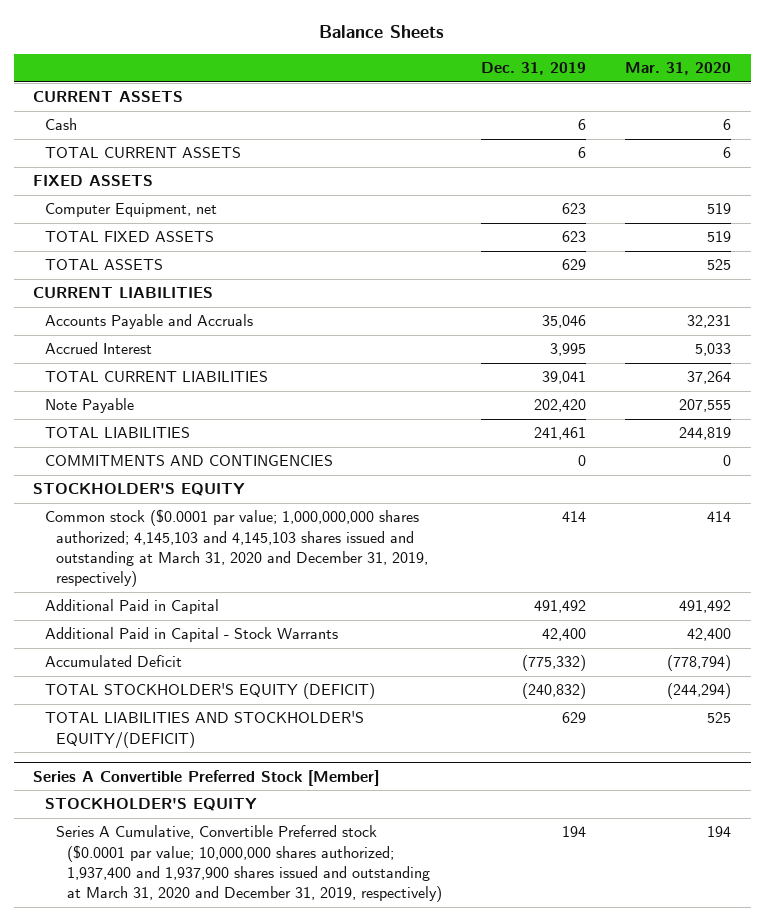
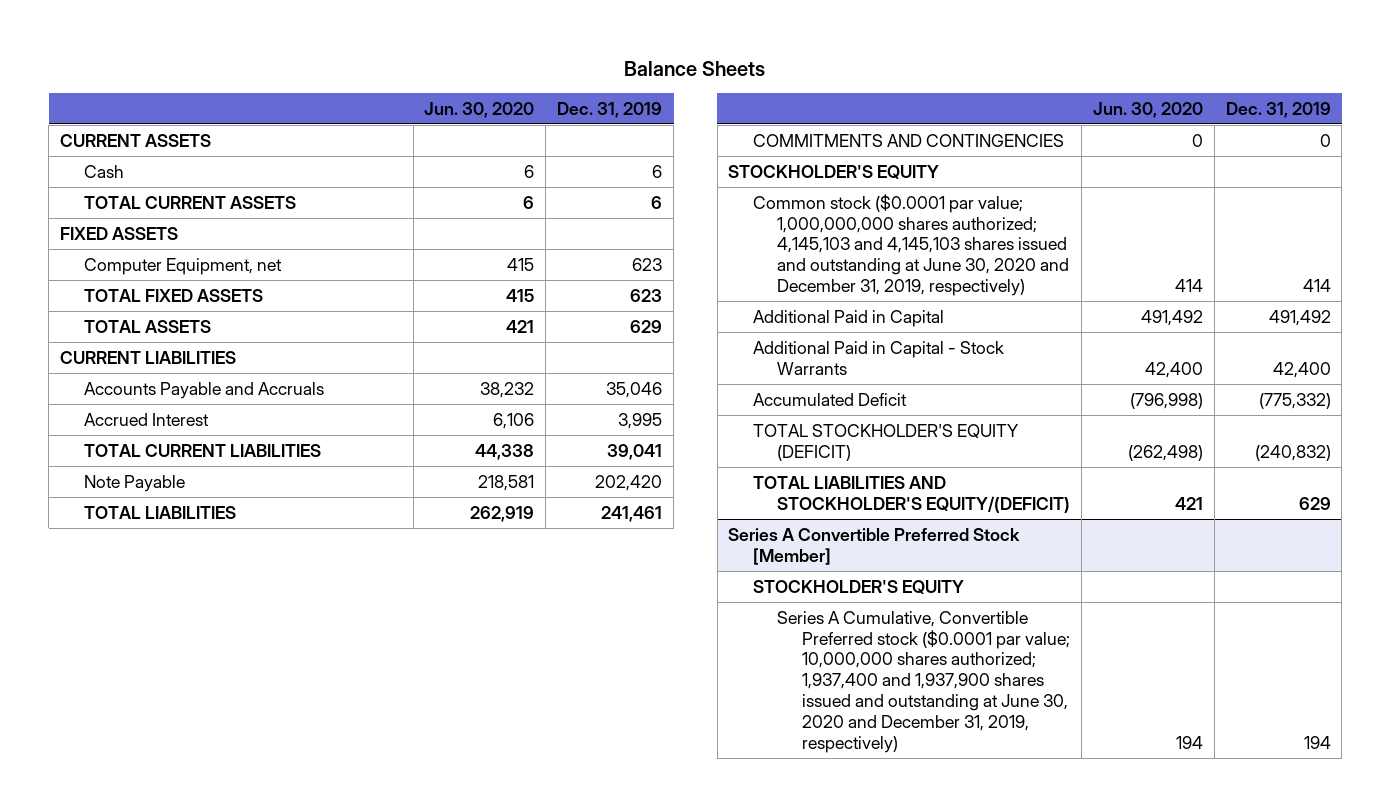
[625,62,732,76] Mar. 31, 2020 -> none
none -> [424,101,535,118] Jun. 30, 2020
[44,509,428,588] Common stock ($0.0001 par value; 1,000,000,000 shares authorized; 4,145,103 and 4,145,103 shares issued and outstanding at March 31, 2020 and December 31, 2019, respectively) -> [752,193,1070,297] Common stock ($0.0001 par value; 1,000,000,000 shares authorized; 4,145,103 and 4,145,103 shares issued and outstanding at June 30, 2020 and December 31, 2019, respectively)
[55,825,443,903] Series A Cumulative, Convertible Preferred stock ($0.0001 par value; 10,000,000 shares authorized; 1,937,400 and 1,937,900 shares issued and outstanding at March 31, 2020 and December 31, 2019, respectively) -> [777,610,1070,753] Series A Cumulative, Convertible Preferred stock ($0.0001 par value; 10,000,000 shares authorized; 1,937,400 and 1,937,900 shares issued and outstanding at June 30, 2020 and December 31, 2019, respectively)

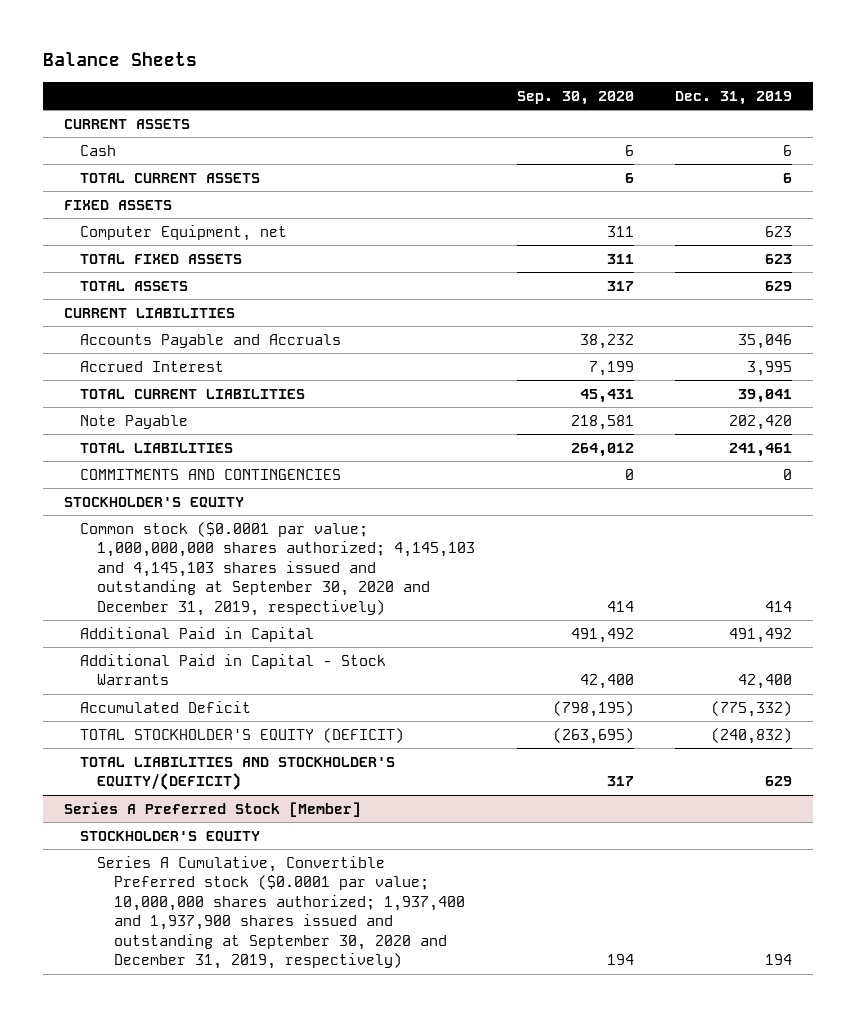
[424,101,535,118] Jun. 30, 2020 -> none
none -> [516,90,634,105] Sep. 30, 2020
[752,193,1070,297] Common stock ($0.0001 par value; 1,000,000,000 shares authorized; 4,145,103 and 4,145,103 shares issued and outstanding at June 30, 2020 and December 31, 2019, respectively) -> [80,522,476,616] Common stock ($0.0001 par value; 1,000,000,000 shares authorized; 4,145,103 and 4,145,103 shares issued and outstanding at September 30, 2020 and December 31, 2019, respectively)
[728,527,1021,565] Series A Convertible Preferred Stock [Member] -> [63,802,361,818] Series A Preferred Stock [Member]
[777,610,1070,753] Series A Cumulative, Convertible Preferred stock ($0.0001 par value; 10,000,000 shares authorized; 1,937,400 and 1,937,900 shares issued and outstanding at June 30, 2020 and December 31, 2019, respectively) -> [97,856,466,970] Series A Cumulative, Convertible Preferred stock ($0.0001 par value; 10,000,000 shares authorized; 1,937,400 and 1,937,900 shares issued and outstanding at September 30, 2020 and December 31, 2019, respectively)

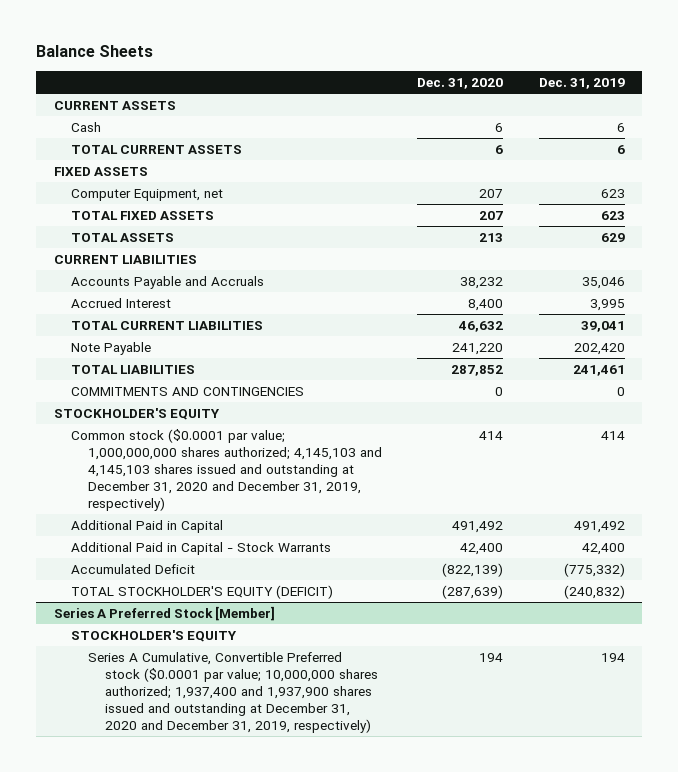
[516,90,634,105] Sep. 30, 2020 -> none
none -> [417,78,504,90] Dec. 31, 2020
[80,522,476,616] Common stock ($0.0001 par value; 1,000,000,000 shares authorized; 4,145,103 and 4,145,103 shares issued and outstanding at September 30, 2020 and December 31, 2019, respectively) -> [70,429,382,511] Common stock ($0.0001 par value; 1,000,000,000 shares authorized; 4,145,103 and 4,145,103 shares issued and outstanding at December 31, 2020 and December 31, 2019, respectively)
[80,757,396,791] TOTAL LIABILITIES AND STOCKHOLDER'S EQUITY/(DEFICIT) -> none
[97,856,466,970] Series A Cumulative, Convertible Preferred stock ($0.0001 par value; 10,000,000 shares authorized; 1,937,400 and 1,937,900 shares issued and outstanding at September 30, 2020 and December 31, 2019, respectively) -> [87,652,379,733] Series A Cumulative, Convertible Preferred stock ($0.0001 par value; 10,000,000 shares authorized; 1,937,400 and 1,937,900 shares issued and outstanding at December 31, 2020 and December 31, 2019, respectively)

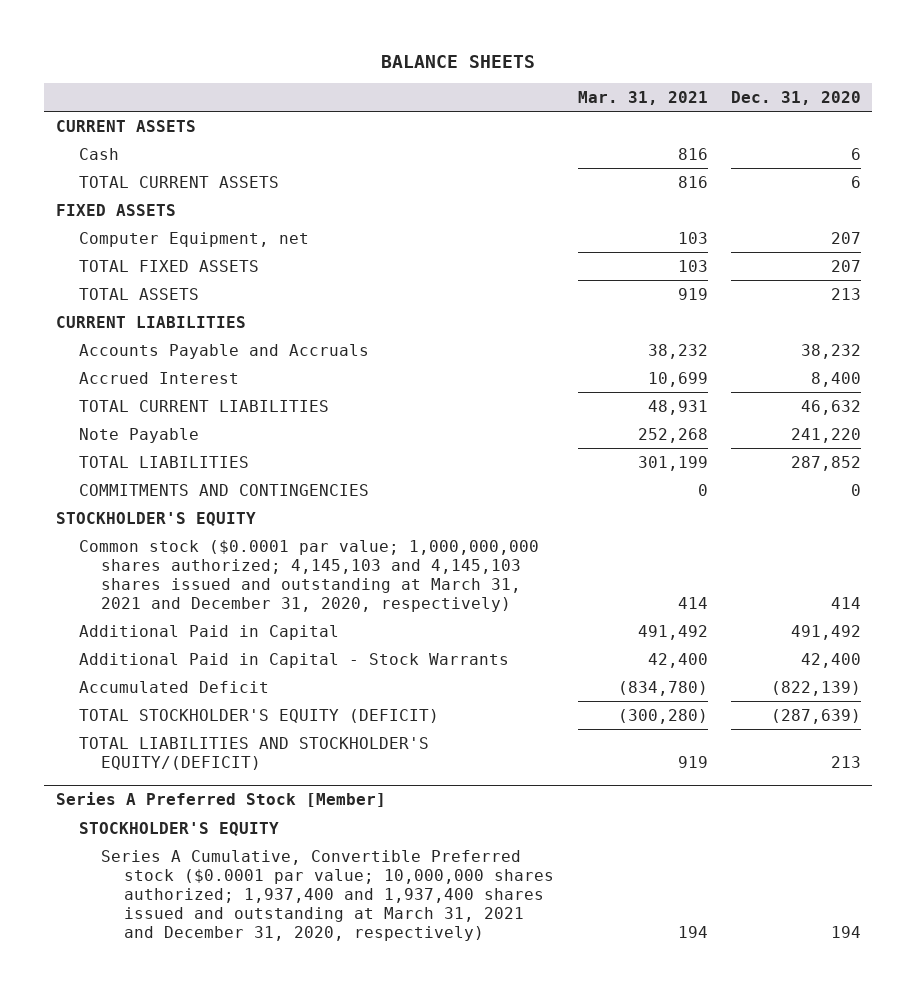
[36,45,154,58] Balance Sheets -> [381,54,536,68] BALANCE SHEETS
[538,78,625,90] Dec. 31, 2019 -> none
none -> [577,90,708,105] Mar. 31, 2021
[70,429,382,511] Common stock ($0.0001 par value; 1,000,000,000 shares authorized; 4,145,103 and 4,145,103 shares issued and outstanding at December 31, 2020 and December 31, 2019, respectively) -> [78,539,539,612] Common stock ($0.0001 par value; 1,000,000,000 shares authorized; 4,145,103 and 4,145,103 shares issued and outstanding at March 31, 2021 and December 31, 2020, respectively)
none -> [78,736,429,770] TOTAL LIABILITIES AND STOCKHOLDER'S EQUITY/(DEFICIT)
[87,652,379,733] Series A Cumulative, Convertible Preferred stock ($0.0001 par value; 10,000,000 shares authorized; 1,937,400 and 1,937,900 shares issued and outstanding at December 31, 2020 and December 31, 2019, respectively) -> [101,849,555,941] Series A Cumulative, Convertible Preferred stock ($0.0001 par value; 10,000,000 shares authorized; 1,937,400 and 1,937,400 shares issued and outstanding at March 31, 2021 and December 31, 2020, respectively)

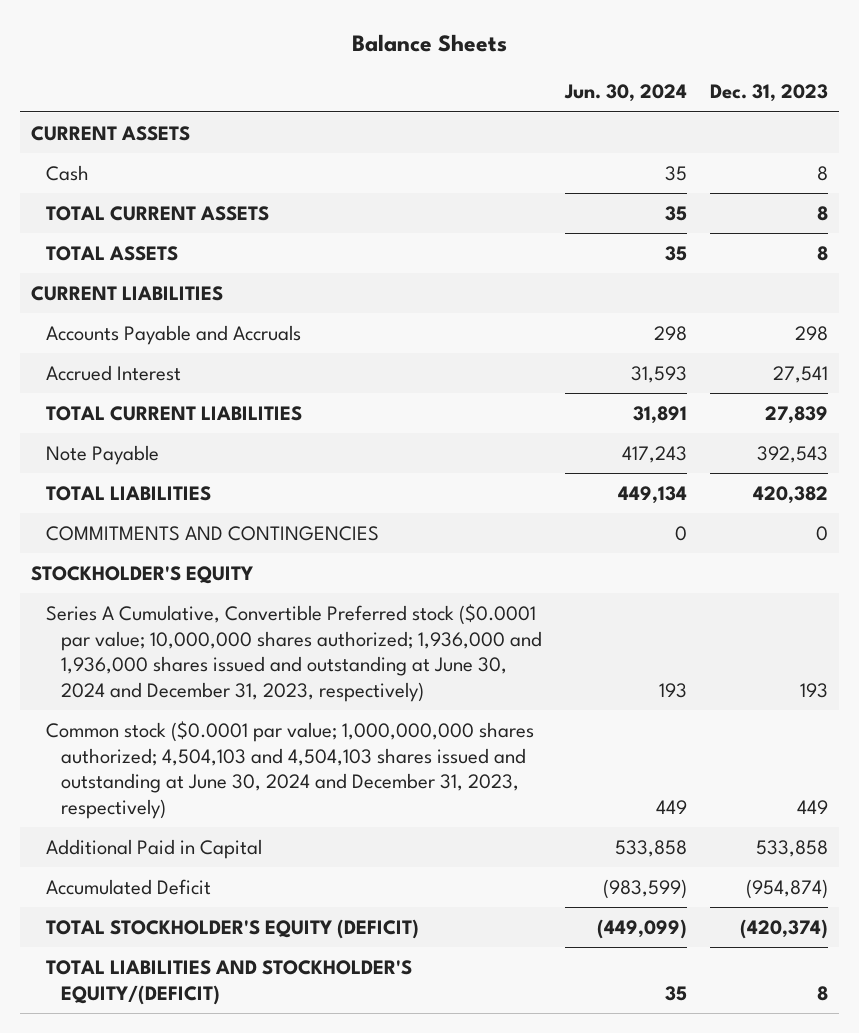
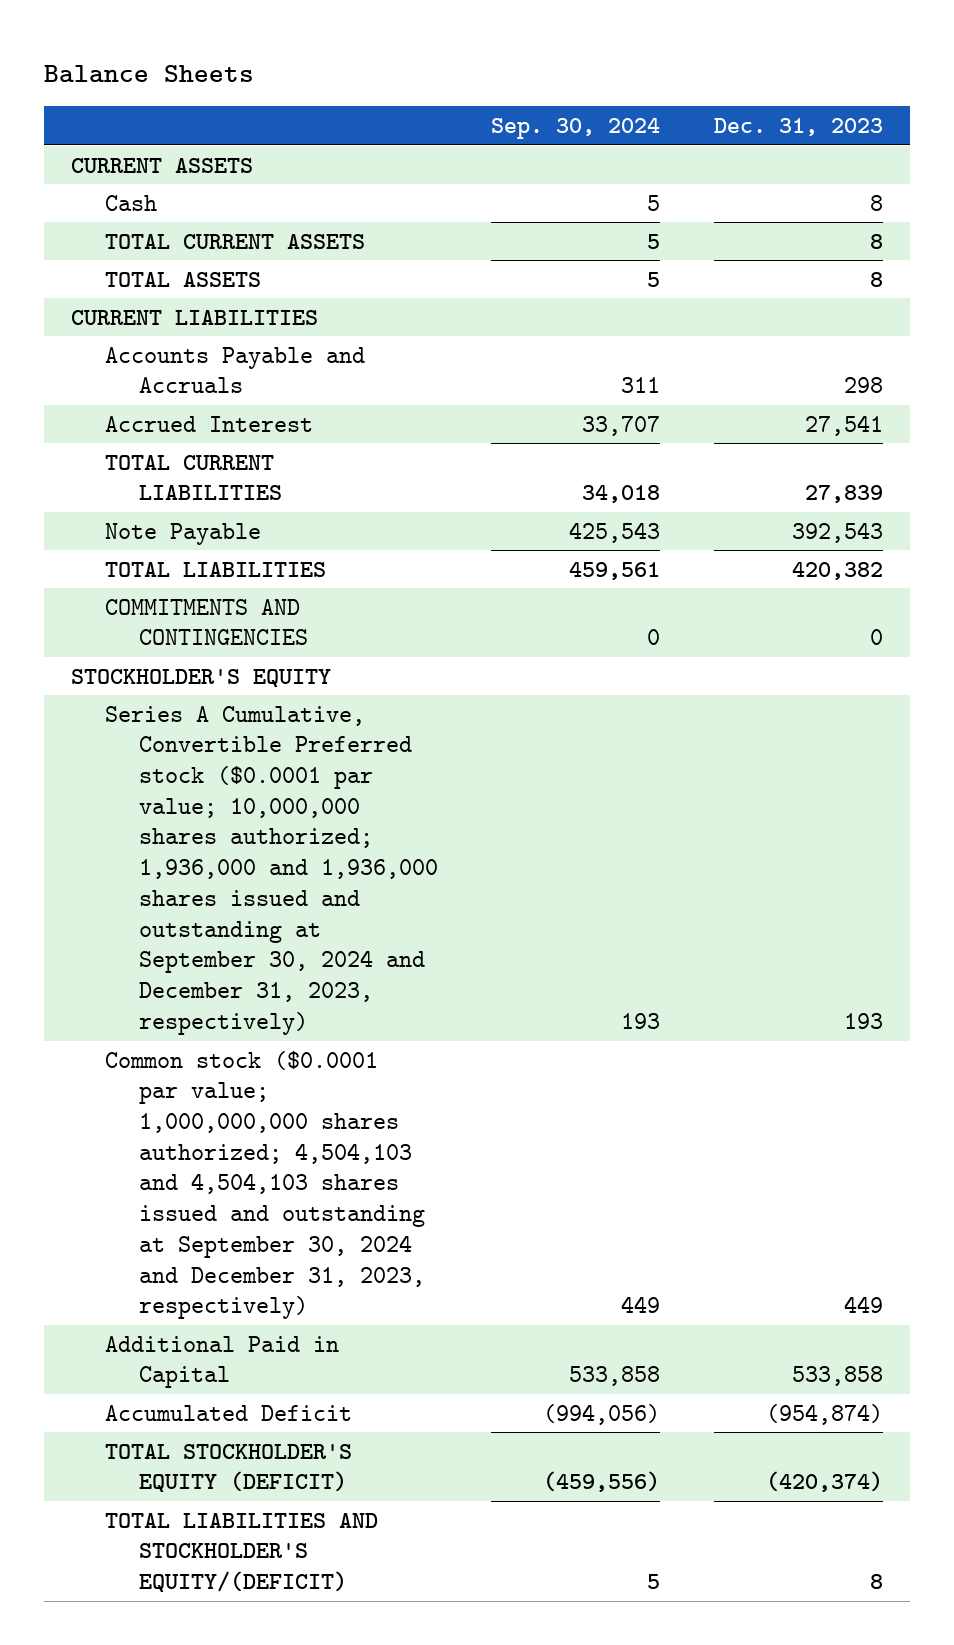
[563,84,687,103] Jun. 30, 2024 -> none
none -> [491,117,661,139] Sep. 30, 2024
[46,603,542,703] Series A Cumulative, Convertible Preferred stock ($0.0001 par value; 10,000,000 shares authorized; 1,936,000 and 1,936,000 shares issued and outstanding at June 30, 2024 and December 31, 2023, respectively) -> [104,705,438,1035] Series A Cumulative, Convertible Preferred stock ($0.0001 par value; 10,000,000 shares authorized; 1,936,000 and 1,936,000 shares issued and outstanding at September 30, 2024 and December 31, 2023, respectively)
[46,720,535,820] Common stock ($0.0001 par value; 1,000,000,000 shares authorized; 4,504,103 and 4,504,103 shares issued and outstanding at June 30, 2024 and December 31, 2023, respectively) -> [104,1050,425,1320] Common stock ($0.0001 par value; 1,000,000,000 shares authorized; 4,504,103 and 4,504,103 shares issued and outstanding at September 30, 2024 and December 31, 2023, respectively)

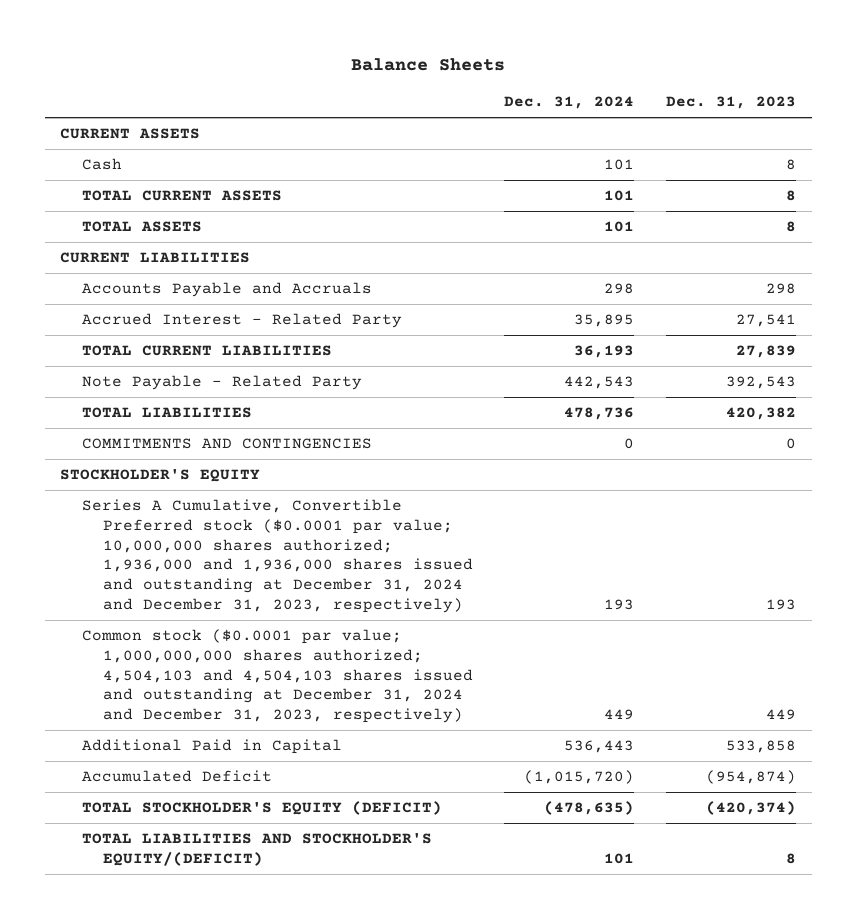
[491,117,661,139] Sep. 30, 2024 -> none
none -> [504,96,635,110] Dec. 31, 2024
[104,415,313,432] Accrued Interest -> [81,313,402,329] Accrued Interest - Related Party
[104,522,261,545] Note Payable -> [81,375,362,391] Note Payable - Related Party
[104,705,438,1035] Series A Cumulative, Convertible Preferred stock ($0.0001 par value; 10,000,000 shares authorized; 1,936,000 and 1,936,000 shares issued and outstanding at September 30, 2024 and December 31, 2023, respectively) -> [81,499,473,613] Series A Cumulative, Convertible Preferred stock ($0.0001 par value; 10,000,000 shares authorized; 1,936,000 and 1,936,000 shares issued and outstanding at December 31, 2024 and December 31, 2023, respectively)
[104,1050,425,1320] Common stock ($0.0001 par value; 1,000,000,000 shares authorized; 4,504,103 and 4,504,103 shares issued and outstanding at September 30, 2024 and December 31, 2023, respectively) -> [81,629,473,724] Common stock ($0.0001 par value; 1,000,000,000 shares authorized; 4,504,103 and 4,504,103 shares issued and outstanding at December 31, 2024 and December 31, 2023, respectively)

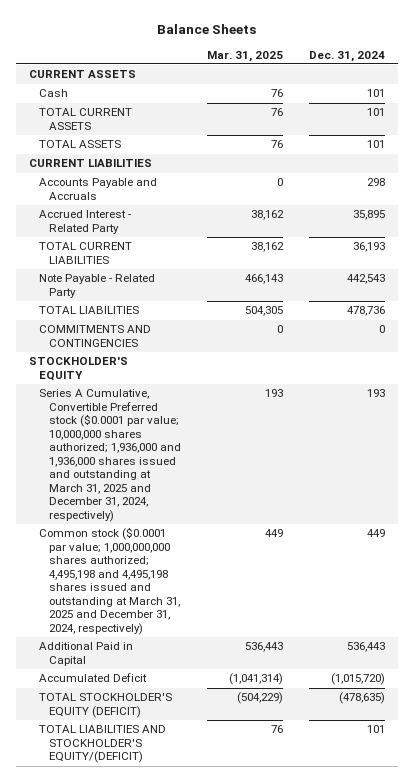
[665,96,796,110] Dec. 31, 2023 -> none
none -> [207,50,284,62] Mar. 31, 2025
[81,499,473,613] Series A Cumulative, Convertible Preferred stock ($0.0001 par value; 10,000,000 shares authorized; 1,936,000 and 1,936,000 shares issued and outstanding at December 31, 2024 and December 31, 2023, respectively) -> [39,389,182,522] Series A Cumulative, Convertible Preferred stock ($0.0001 par value; 10,000,000 shares authorized; 1,936,000 and 1,936,000 shares issued and outstanding at March 31, 2025 and December 31, 2024, respectively)
[81,629,473,724] Common stock ($0.0001 par value; 1,000,000,000 shares authorized; 4,504,103 and 4,504,103 shares issued and outstanding at December 31, 2024 and December 31, 2023, respectively) -> [39,527,181,635] Common stock ($0.0001 par value; 1,000,000,000 shares authorized; 4,495,198 and 4,495,198 shares issued and outstanding at March 31, 2025 and December 31, 2024, respectively)

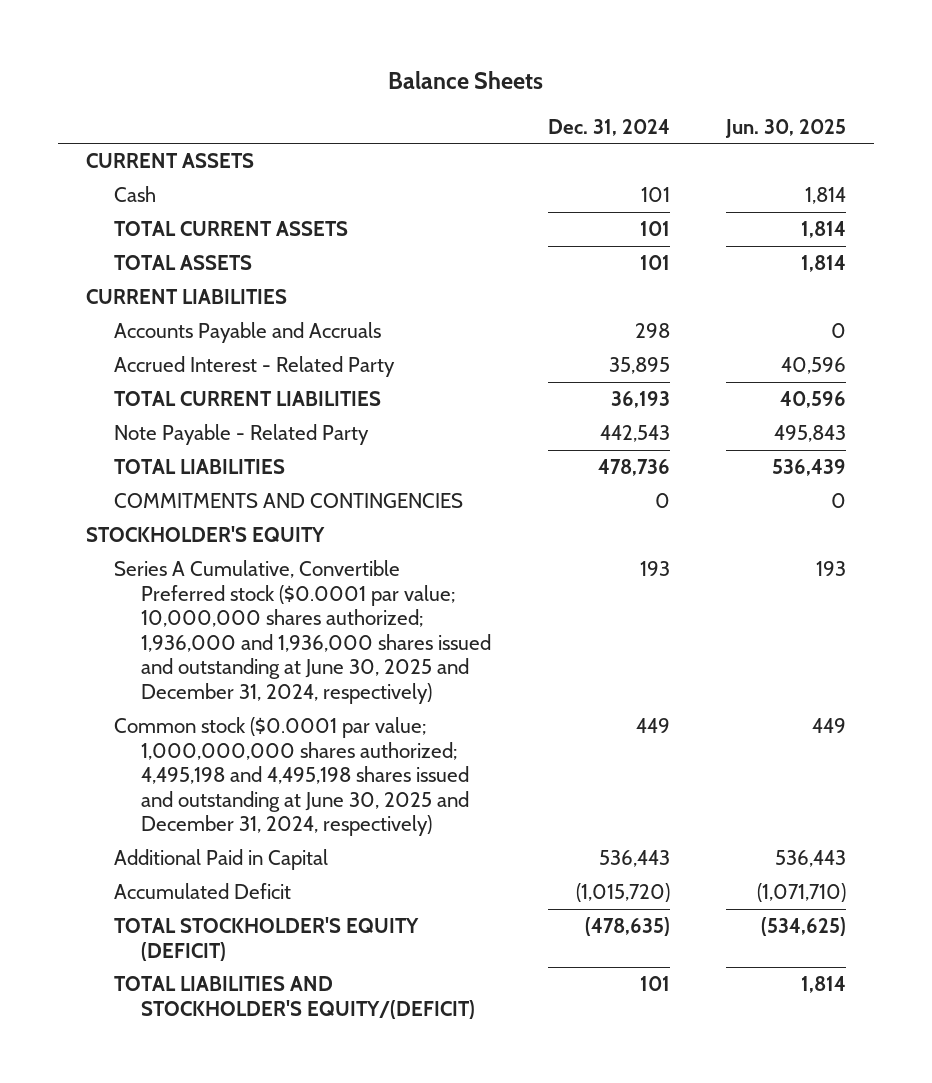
[207,50,284,62] Mar. 31, 2025 -> none
none -> [725,118,847,138] Jun. 30, 2025
[39,389,182,522] Series A Cumulative, Convertible Preferred stock ($0.0001 par value; 10,000,000 shares authorized; 1,936,000 and 1,936,000 shares issued and outstanding at March 31, 2025 and December 31, 2024, respectively) -> [113,559,492,704] Series A Cumulative, Convertible Preferred stock ($0.0001 par value; 10,000,000 shares authorized; 1,936,000 and 1,936,000 shares issued and outstanding at June 30, 2025 and December 31, 2024, respectively)
[39,527,181,635] Common stock ($0.0001 par value; 1,000,000,000 shares authorized; 4,495,198 and 4,495,198 shares issued and outstanding at March 31, 2025 and December 31, 2024, respectively) -> [113,716,470,837] Common stock ($0.0001 par value; 1,000,000,000 shares authorized; 4,495,198 and 4,495,198 shares issued and outstanding at June 30, 2025 and December 31, 2024, respectively)

